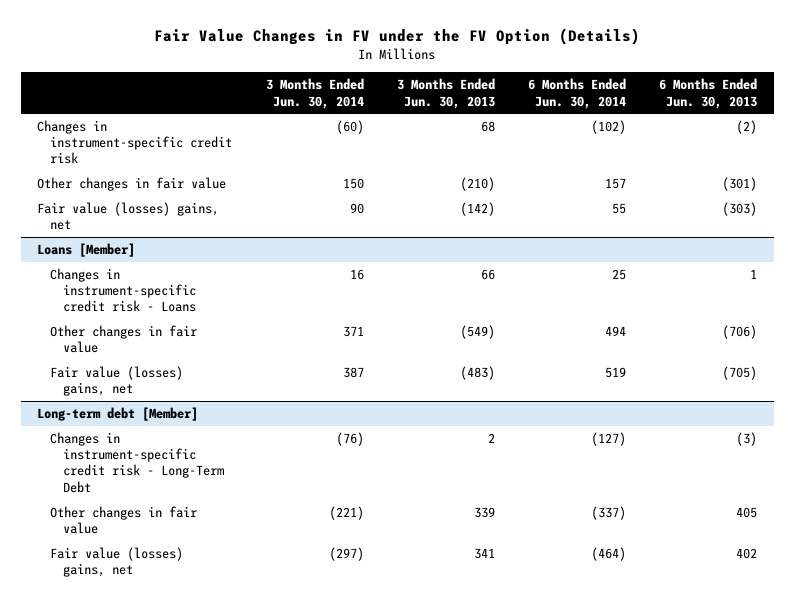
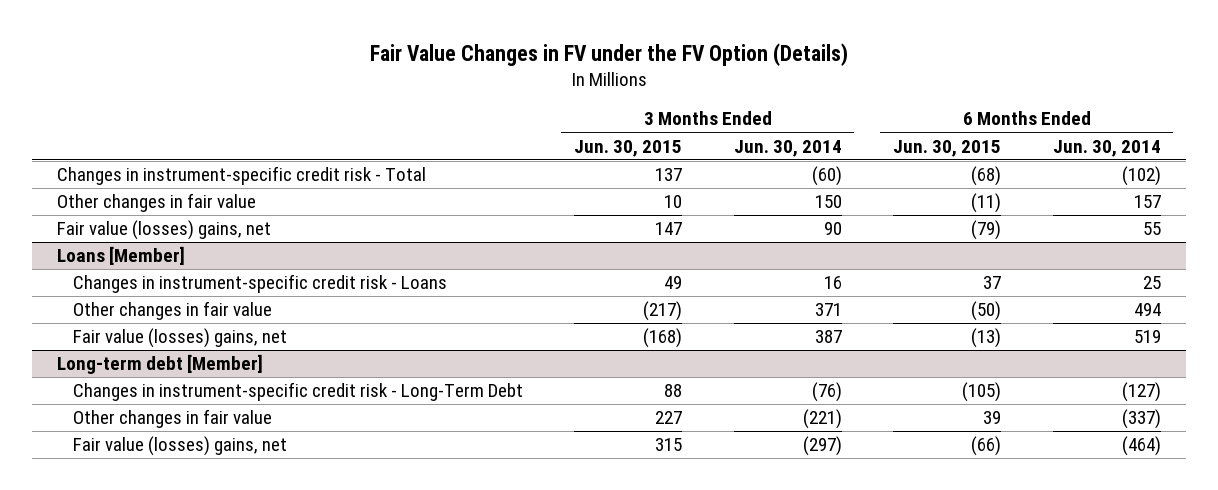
[396,78,495,109] 3 Months Ended Jun. 30, 2013 -> none
[659,78,758,109] 6 Months Ended Jun. 30, 2013 -> none
none -> [574,139,683,157] Jun. 30, 2015
none -> [893,139,1002,157] Jun. 30, 2015
[37,120,233,165] Changes in instrument-specific credit risk -> [57,166,427,186] Changes in instrument-specific credit risk - Total

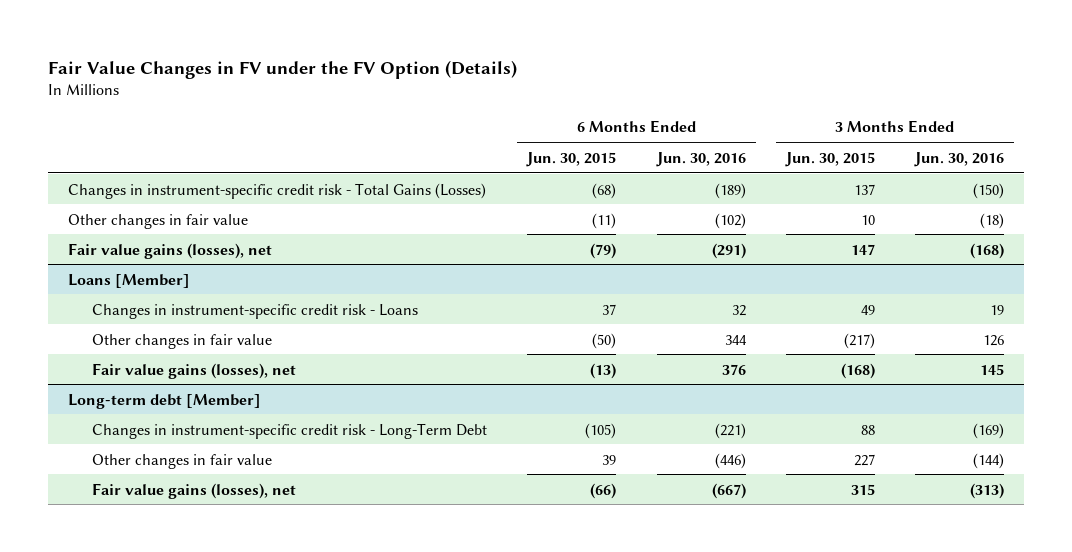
[733,139,842,157] Jun. 30, 2014 -> none
[1052,139,1161,157] Jun. 30, 2014 -> none
none -> [655,151,746,167] Jun. 30, 2016
none -> [913,151,1004,167] Jun. 30, 2016
[57,166,427,186] Changes in instrument-specific credit risk - Total -> [68,182,487,199] Changes in instrument-specific credit risk - Total Gains (Losses)
[57,220,272,241] Fair value (losses) gains, net -> [68,242,273,259] Fair value gains (losses), net
[72,328,287,349] Fair value (losses) gains, net -> [92,362,297,379] Fair value gains (losses), net
[72,436,287,457] Fair value (losses) gains, net -> [92,482,297,499] Fair value gains (losses), net

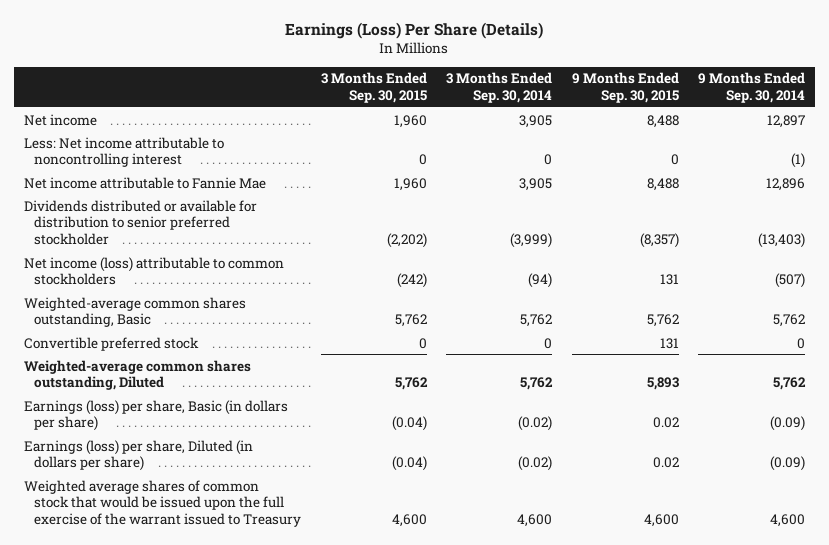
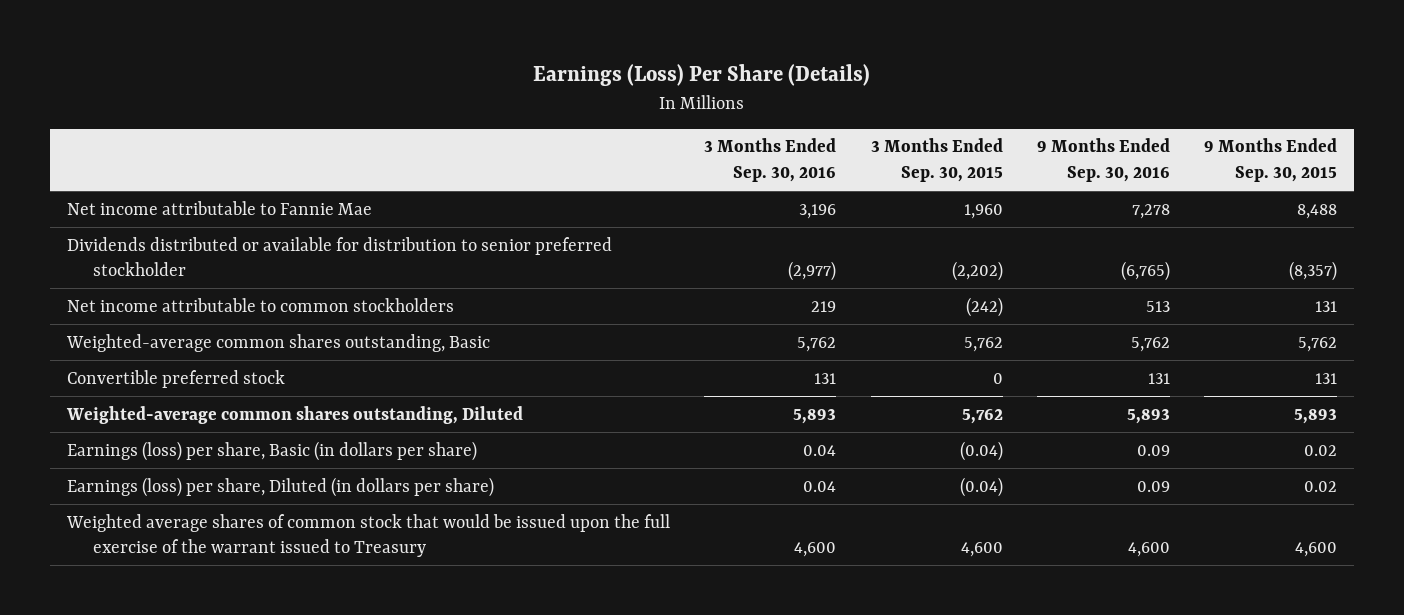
[446,72,553,104] 3 Months Ended Sep. 30, 2014 -> none
[698,72,806,104] 9 Months Ended Sep. 30, 2014 -> none
none -> [704,138,837,182] 3 Months Ended Sep. 30, 2016
none -> [1036,138,1170,182] 9 Months Ended Sep. 30, 2016
[23,113,97,126] Net income -> none
[23,136,224,168] Less: Net income attributable to noncontrolling interest -> none
[23,256,284,286] Net income (loss) attributable to common stockholders -> [66,297,454,312] Net income attributable to common stockholders

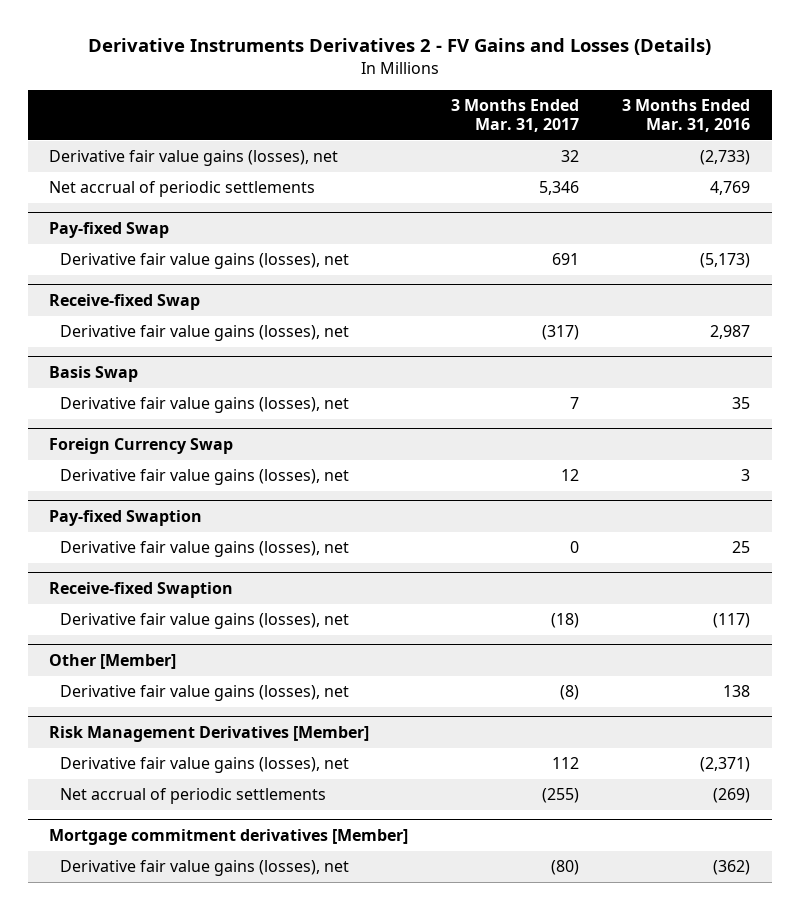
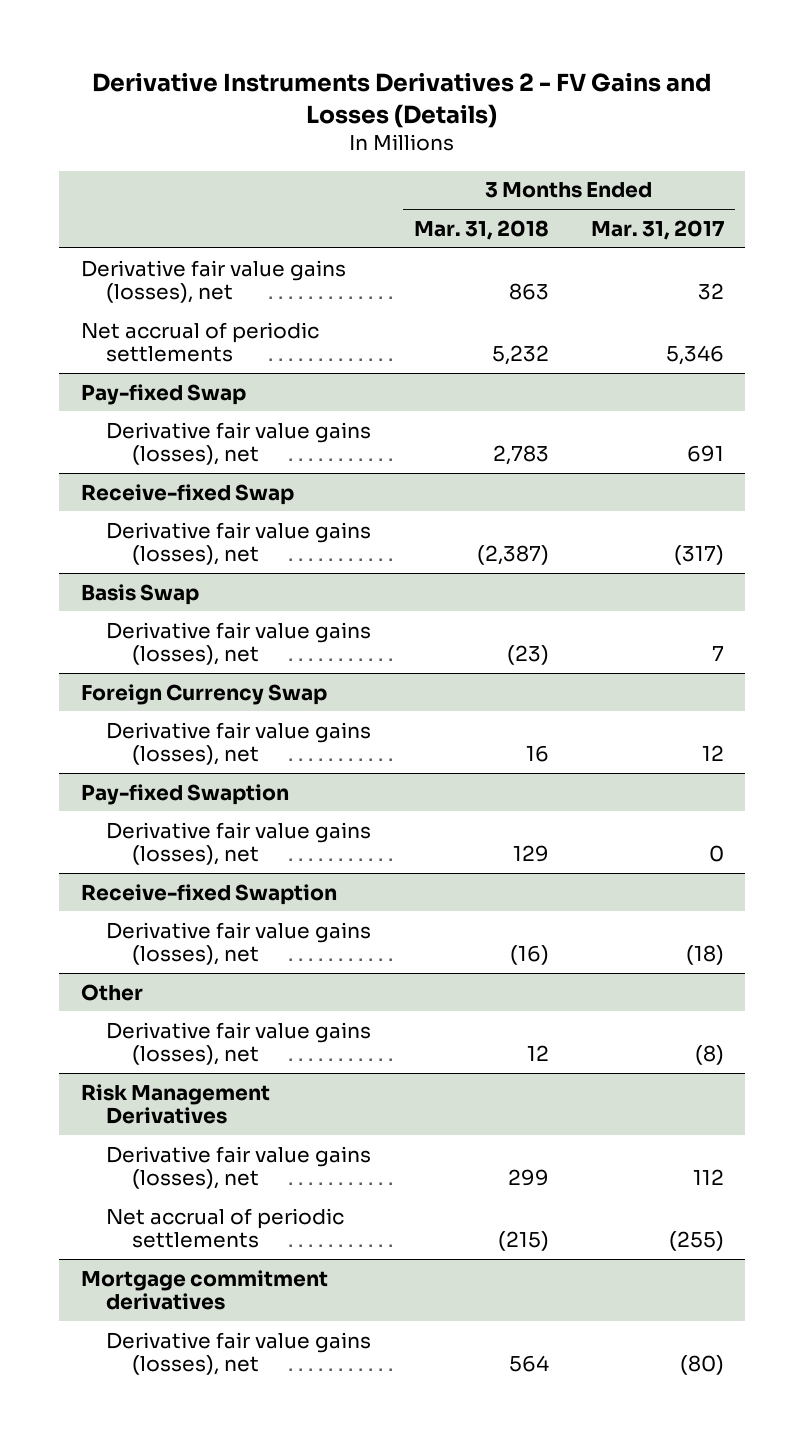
[622,98,751,133] 3 Months Ended Mar. 31, 2016 -> none
none -> [413,219,549,240] Mar. 31, 2018
[49,653,177,669] Other [Member] -> [80,983,143,1001] Other
[49,725,370,742] Risk Management Derivatives [Member] -> [80,1083,270,1125] Risk Management Derivatives
[49,828,409,845] Mortgage commitment derivatives [Member] -> [80,1269,328,1311] Mortgage commitment derivatives

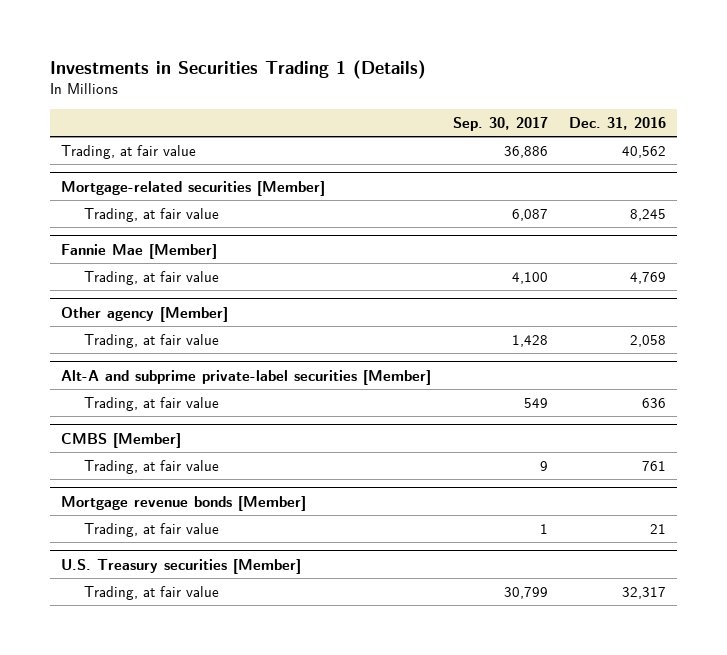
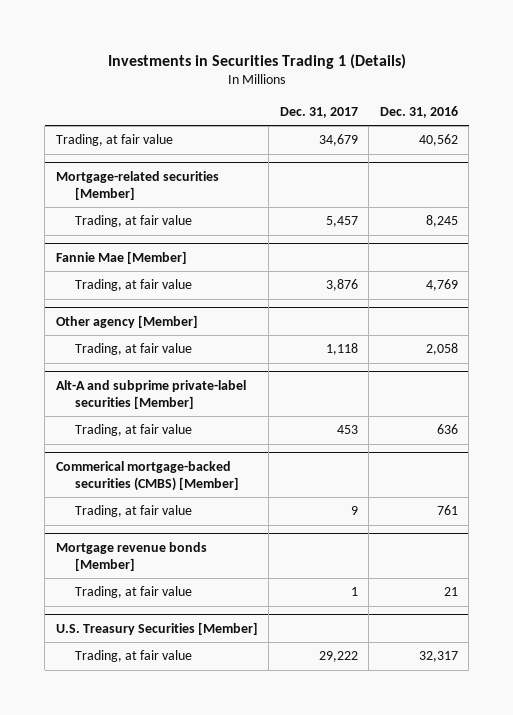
[452,116,548,131] Sep. 30, 2017 -> none
none -> [279,106,358,118] Dec. 31, 2017
[60,432,181,448] CMBS [Member] -> [55,460,240,492] Commerical mortgage-backed securities (CMBS) [Member]
[60,558,301,574] U.S. Treasury securities [Member] -> [55,621,258,635] U.S. Treasury Securities [Member]

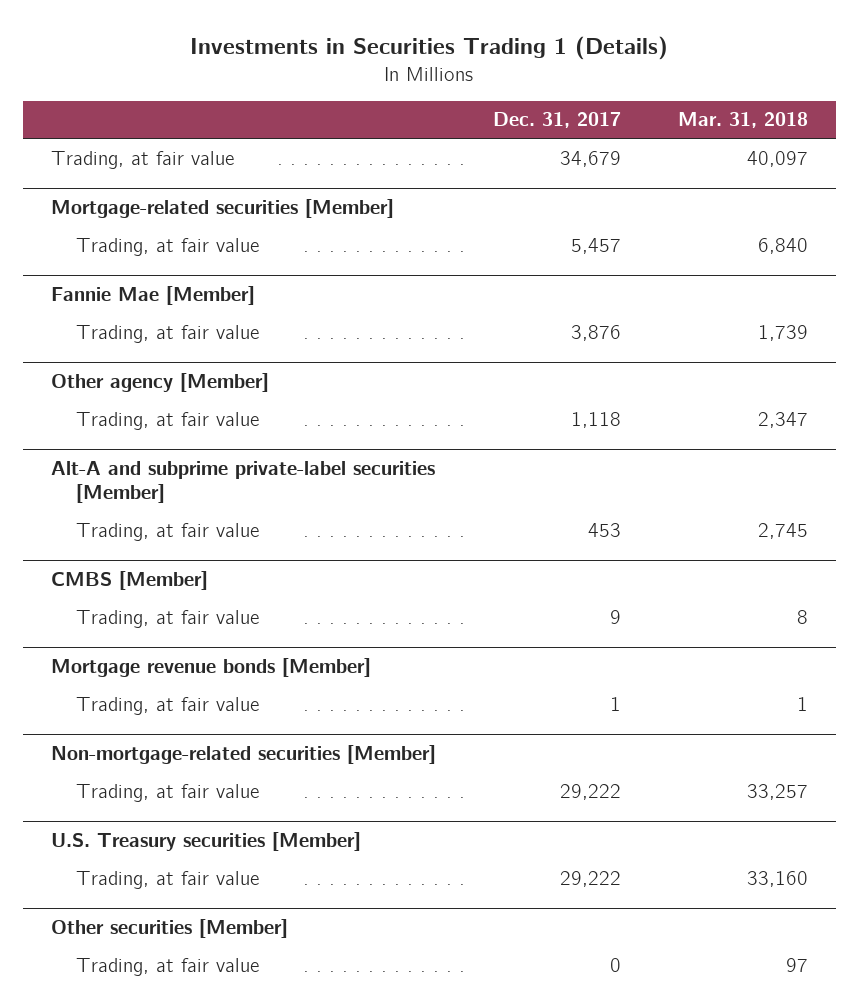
[379,105,458,118] Dec. 31, 2016 -> none
none -> [677,112,808,129] Mar. 31, 2018
[55,460,240,492] Commerical mortgage-backed securities (CMBS) [Member] -> [51,570,209,590] CMBS [Member]
[55,621,258,635] U.S. Treasury Securities [Member] -> none
none -> [51,744,437,764] Non-mortgage-related securities [Member]
none -> [51,831,362,851] U.S. Treasury securities [Member]
none -> [76,870,260,889] Trading, at fair value
none -> [51,918,289,938] Other securities [Member]
none -> [76,957,260,976] Trading, at fair value

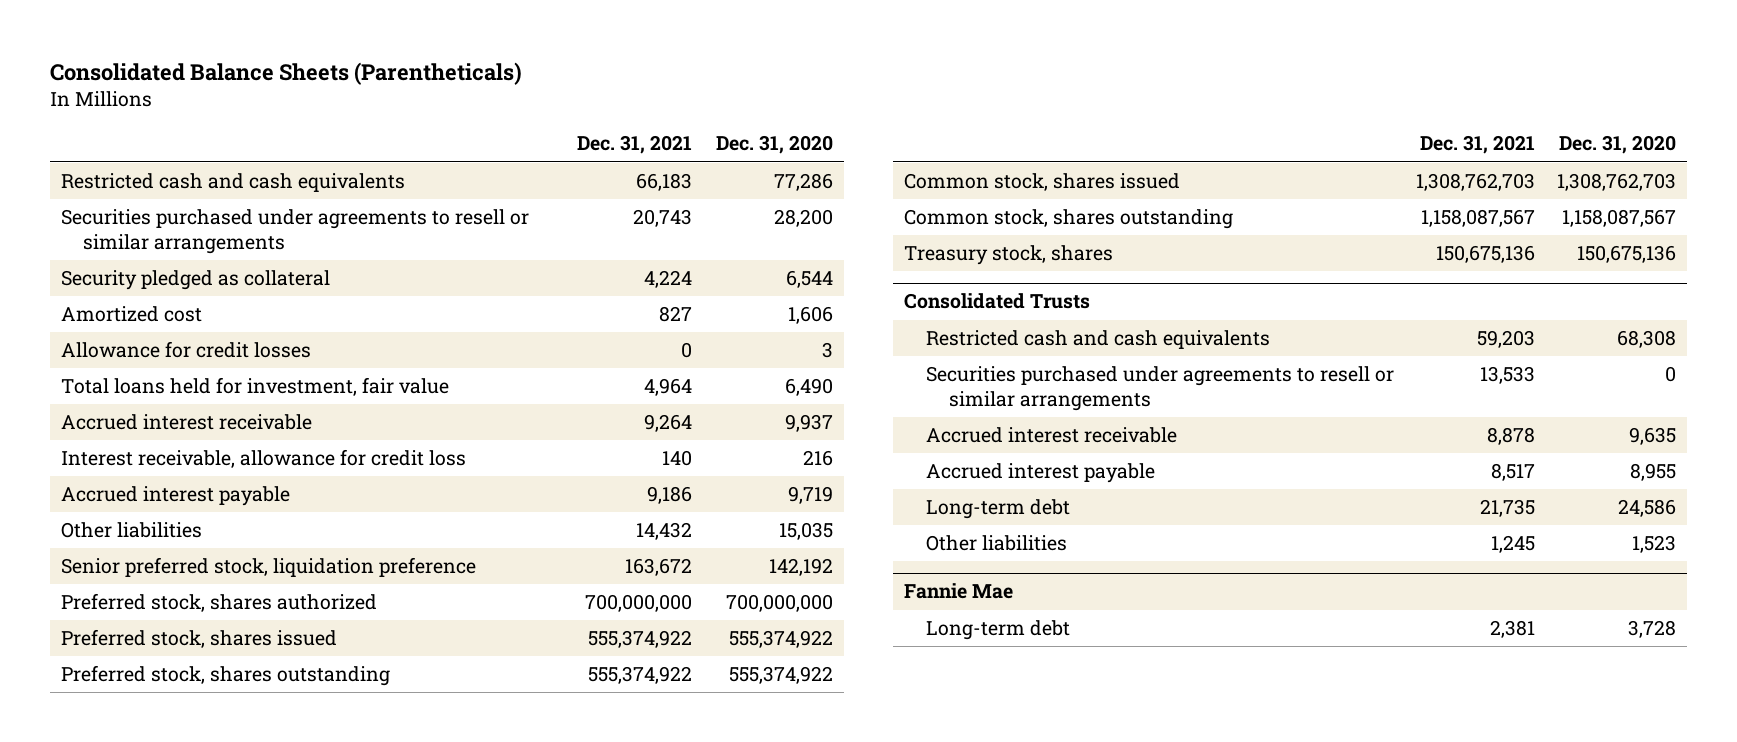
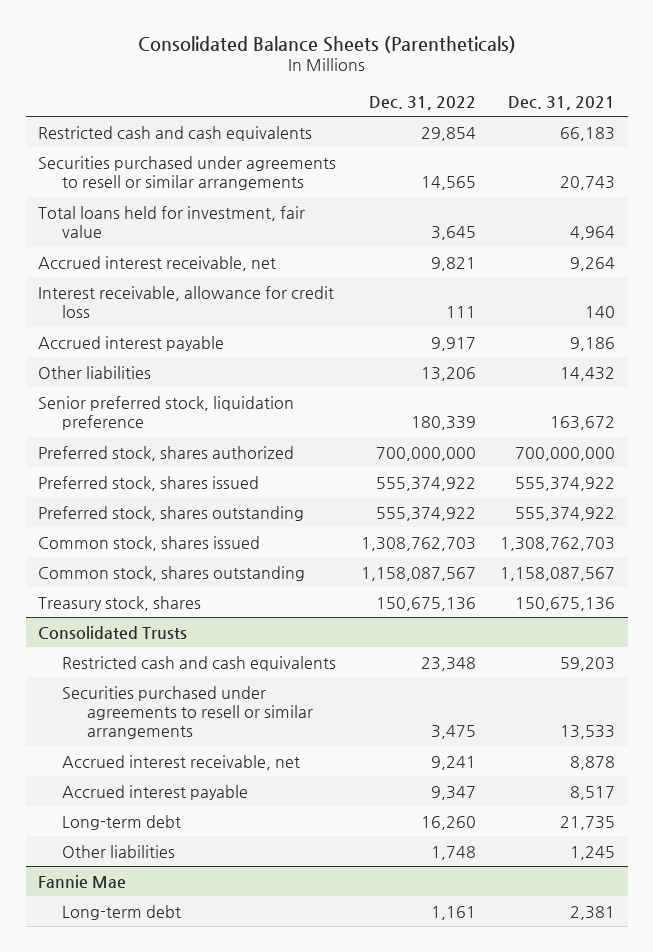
[716,135,834,155] Dec. 31, 2020 -> none
none -> [368,95,476,110] Dec. 31, 2022
[60,270,330,291] Security pledged as collateral -> none
[60,306,202,323] Amortized cost -> none
[60,341,311,359] Allowance for credit losses -> none
[60,414,312,431] Accrued interest receivable -> [37,255,276,271] Accrued interest receivable, net
[926,427,1178,444] Accrued interest receivable -> [62,754,301,770] Accrued interest receivable, net

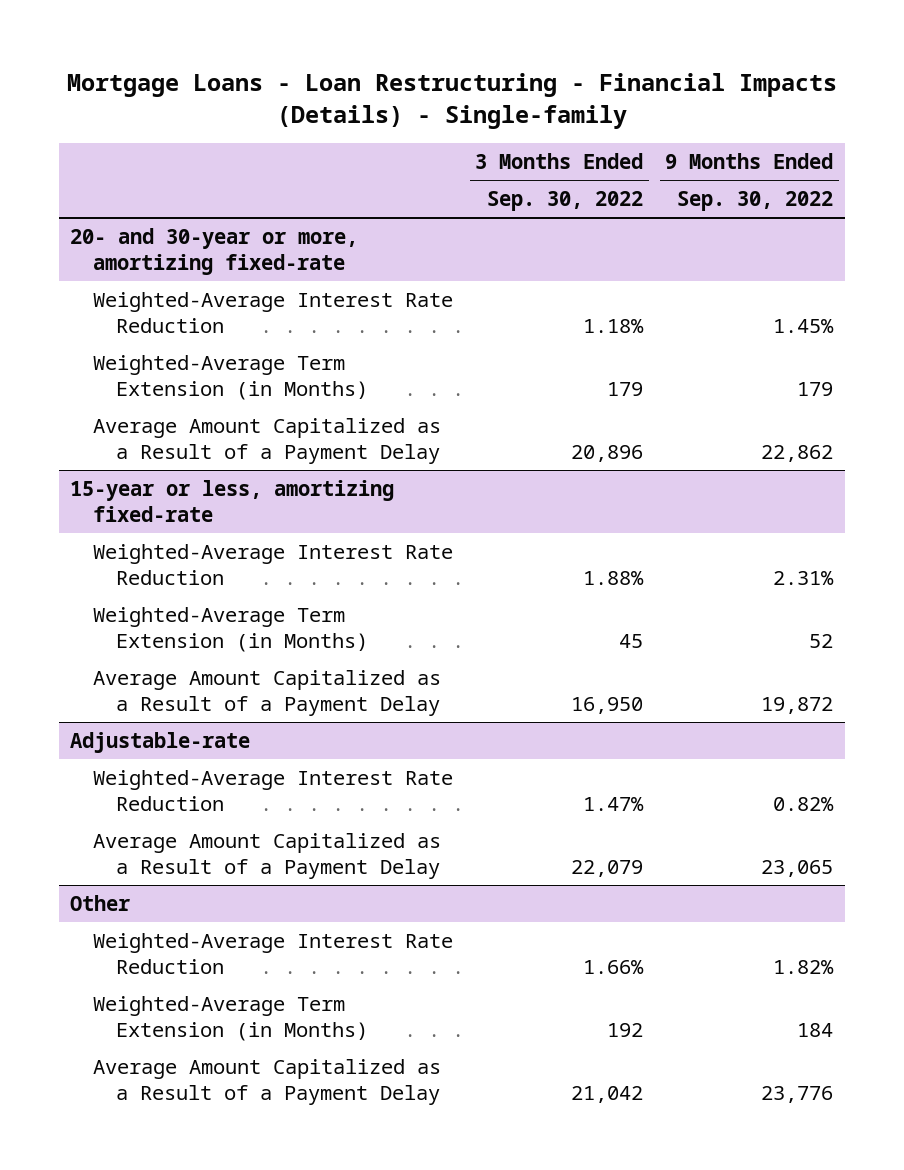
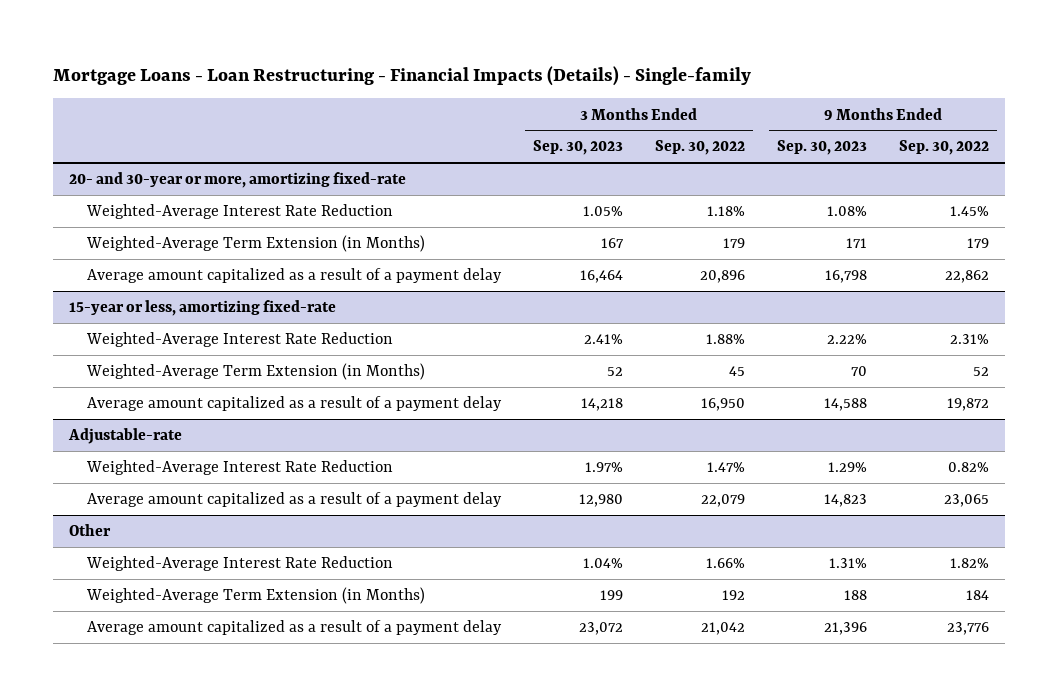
none -> [532,140,623,156] Sep. 30, 2023
none -> [776,140,867,156] Sep. 30, 2023
[93,417,442,464] Average Amount Capitalized as a Result of a Payment Delay -> [86,268,502,284] Average amount capitalized as a result of a payment delay
[93,669,442,716] Average Amount Capitalized as a Result of a Payment Delay -> [86,396,502,412] Average amount capitalized as a result of a payment delay
[93,832,442,879] Average Amount Capitalized as a Result of a Payment Delay -> [86,492,502,508] Average amount capitalized as a result of a payment delay
[93,1058,442,1105] Average Amount Capitalized as a Result of a Payment Delay -> [86,620,502,636] Average amount capitalized as a result of a payment delay

